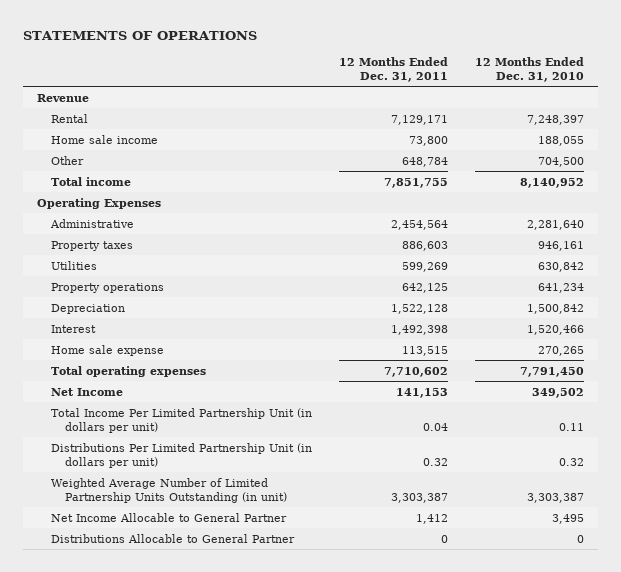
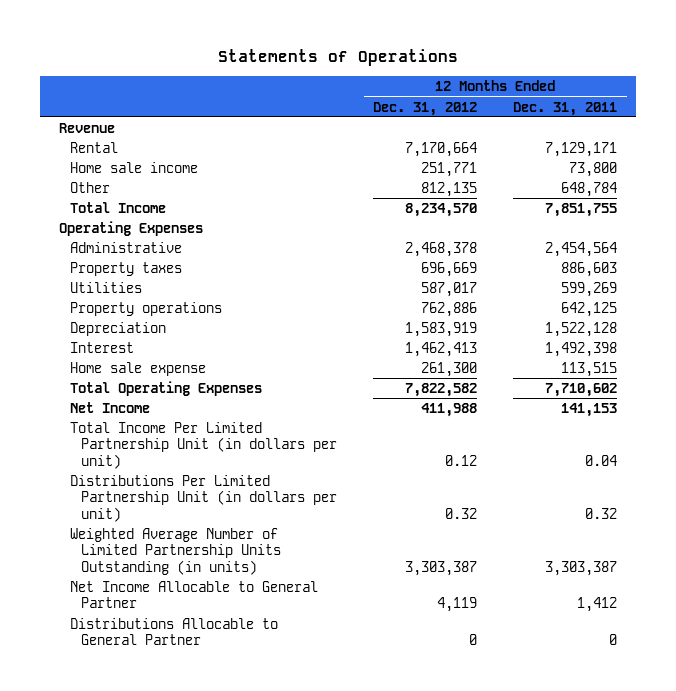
[23,31,258,41] STATEMENTS OF OPERATIONS -> [218,49,459,67] Statements of Operations
[475,56,585,82] 12 Months Ended Dec. 31, 2010 -> none
none -> [373,101,478,116] Dec. 31, 2012
[50,176,131,186] Total income -> [69,202,166,214] Total Income
[50,365,206,377] Total operating expenses -> [69,381,262,397] Total Operating Expenses
[50,477,288,503] Weighted Average Number of Limited Partnership Units Outstanding (in unit) -> [69,528,281,575] Weighted Average Number of Limited Partnership Units Outstanding (in units)

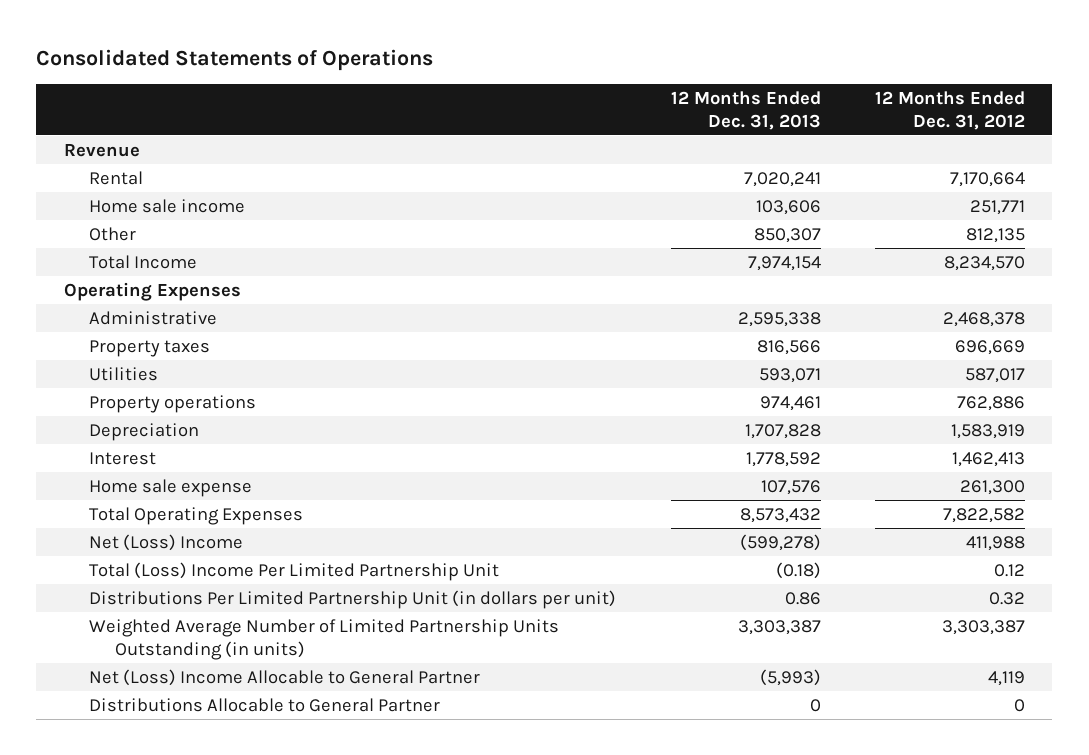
[218,49,459,67] Statements of Operations -> [36,49,434,72] Consolidated Statements of Operations
[513,101,618,116] Dec. 31, 2011 -> none
none -> [670,90,821,130] 12 Months Ended Dec. 31, 2013
[69,402,150,414] Net Income -> [89,533,244,551] Net (Loss) Income
[69,422,337,469] Total Income Per Limited Partnership Unit (in dollars per unit) -> [89,561,500,581] Total (Loss) Income Per Limited Partnership Unit
[69,581,318,609] Net Income Allocable to General Partner -> [89,668,481,686] Net (Loss) Income Allocable to General Partner

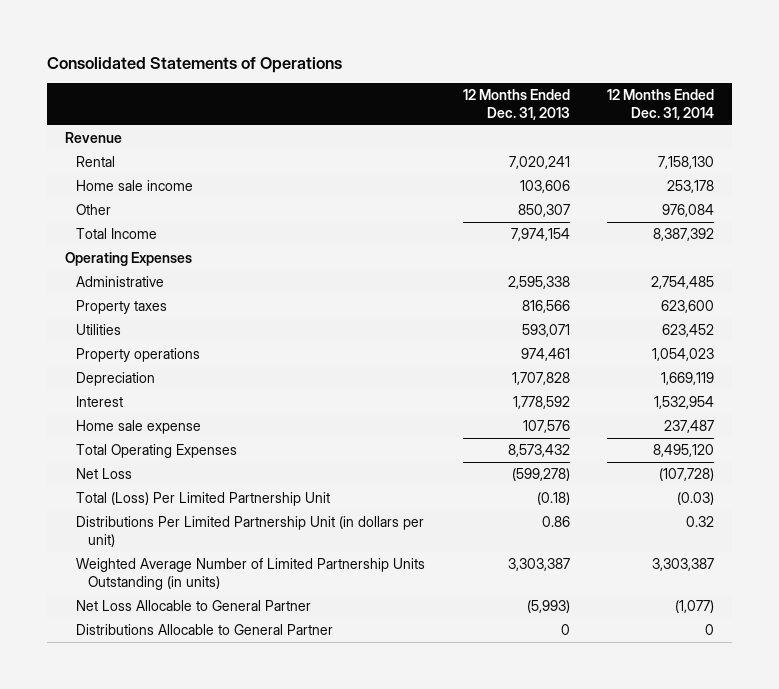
[875,90,1026,130] 12 Months Ended Dec. 31, 2012 -> none
none -> [606,88,714,120] 12 Months Ended Dec. 31, 2014
[89,533,244,551] Net (Loss) Income -> [76,467,133,479] Net Loss
[89,561,500,581] Total (Loss) Income Per Limited Partnership Unit -> [76,491,331,506] Total (Loss) Per Limited Partnership Unit
[89,668,481,686] Net (Loss) Income Allocable to General Partner -> [76,599,312,611] Net Loss Allocable to General Partner

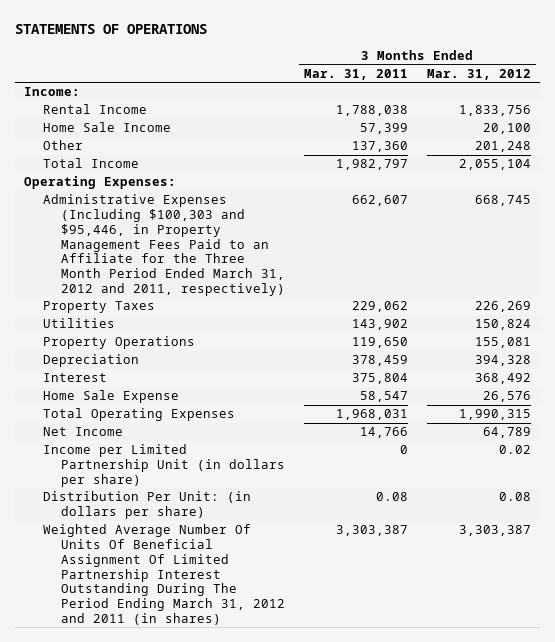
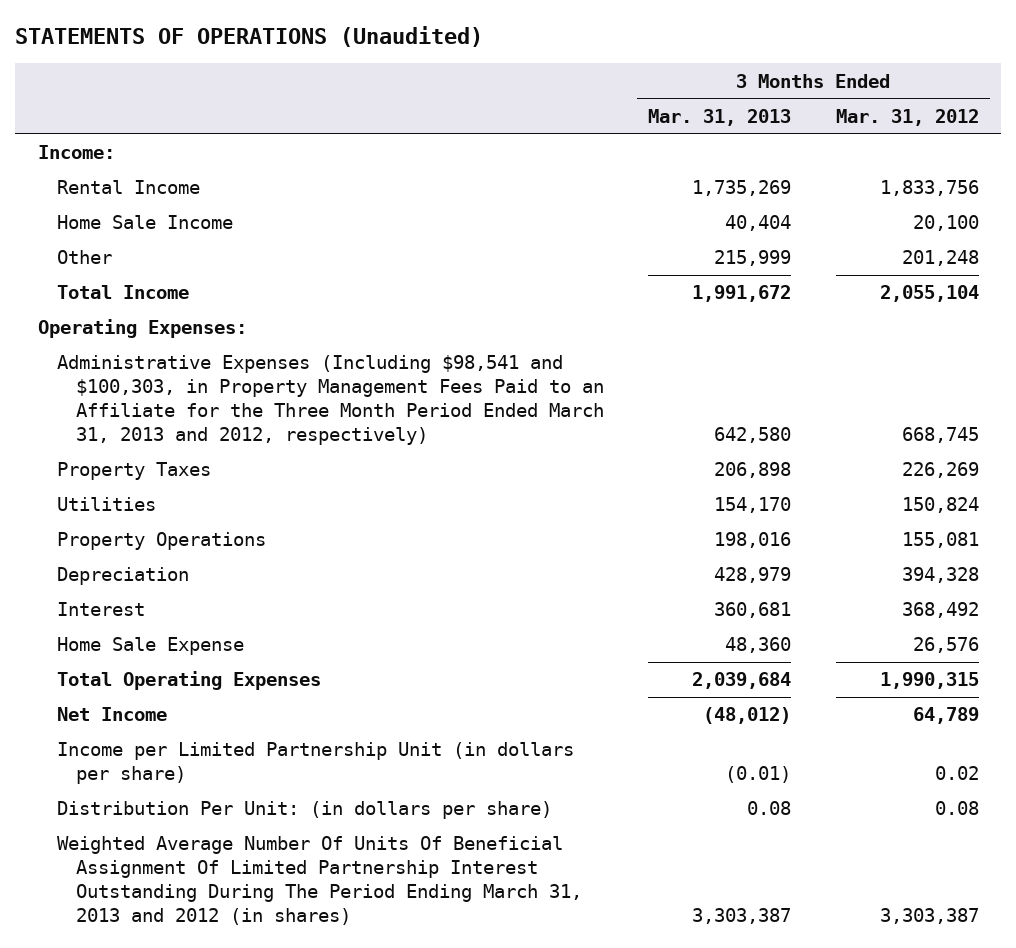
[14,23,207,34] STATEMENTS OF OPERATIONS -> [15,26,484,48] STATEMENTS OF OPERATIONS (Unaudited)
[303,68,408,80] Mar. 31, 2011 -> none
none -> [648,108,792,126] Mar. 31, 2013
[42,194,286,296] Administrative Expenses (Including $100,303 and $95,446, in Property Management Fees Paid to an Affiliate for the Three Month Period Ended March 31, 2012 and 2011, respectively) -> [56,355,604,446] Administrative Expenses (Including $98,541 and $100,303, in Property Management Fees Paid to an Affiliate for the Three Month Period Ended March 31, 2013 and 2012, respectively)
[42,524,286,625] Weighted Average Number Of Units Of Beneficial Assignment Of Limited Partnership Interest Outstanding During The Period Ending March 31, 2012 and 2011 (in shares) -> [56,836,582,926] Weighted Average Number Of Units Of Beneficial Assignment Of Limited Partnership Interest Outstanding During The Period Ending March 31, 2013 and 2012 (in shares)

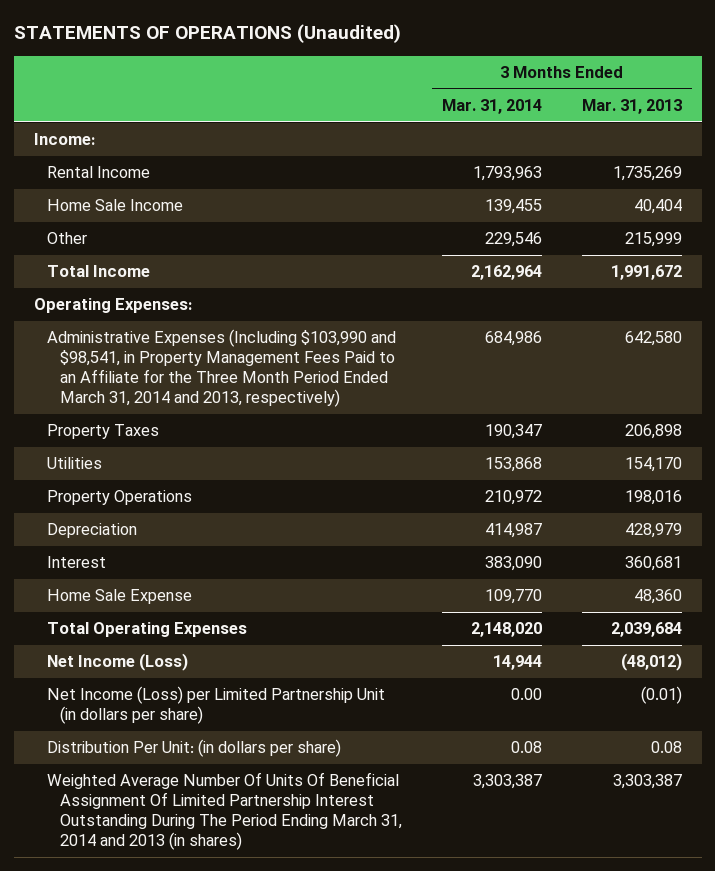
[835,108,979,126] Mar. 31, 2012 -> none
none -> [441,99,542,115] Mar. 31, 2014
[56,355,604,446] Administrative Expenses (Including $98,541 and $100,303, in Property Management Fees Paid to an Affiliate for the Three Month Period Ended March 31, 2013 and 2012, respectively) -> [46,329,396,407] Administrative Expenses (Including $103,990 and $98,541, in Property Management Fees Paid to an Affiliate for the Three Month Period Ended March 31, 2014 and 2013, respectively)
[56,707,167,722] Net Income -> [46,653,188,672] Net Income (Loss)
[56,742,574,785] Income per Limited Partnership Unit (in dollars per share) -> [46,686,385,725] Net Income (Loss) per Limited Partnership Unit (in dollars per share)
[56,836,582,926] Weighted Average Number Of Units Of Beneficial Assignment Of Limited Partnership Interest Outstanding During The Period Ending March 31, 2013 and 2012 (in shares) -> [46,772,403,850] Weighted Average Number Of Units Of Beneficial Assignment Of Limited Partnership Interest Outstanding During The Period Ending March 31, 2014 and 2013 (in shares)

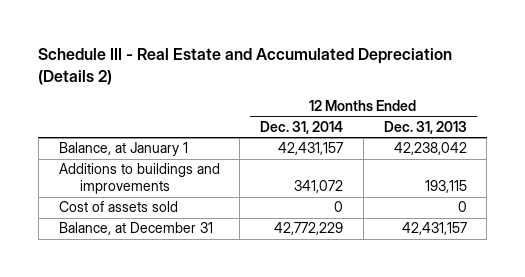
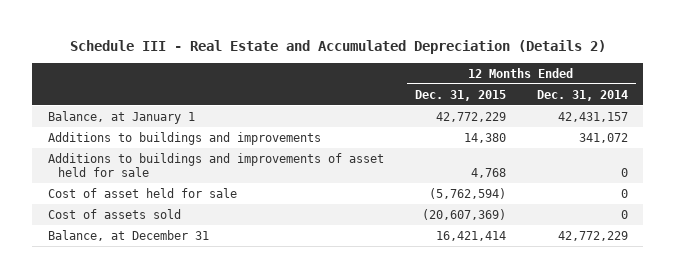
[383,121,467,135] Dec. 31, 2013 -> none
none -> [414,89,506,101] Dec. 31, 2015
none -> [47,152,384,178] Additions to buildings and improvements of asset held for sale
none -> [47,187,237,198] Cost of asset held for sale

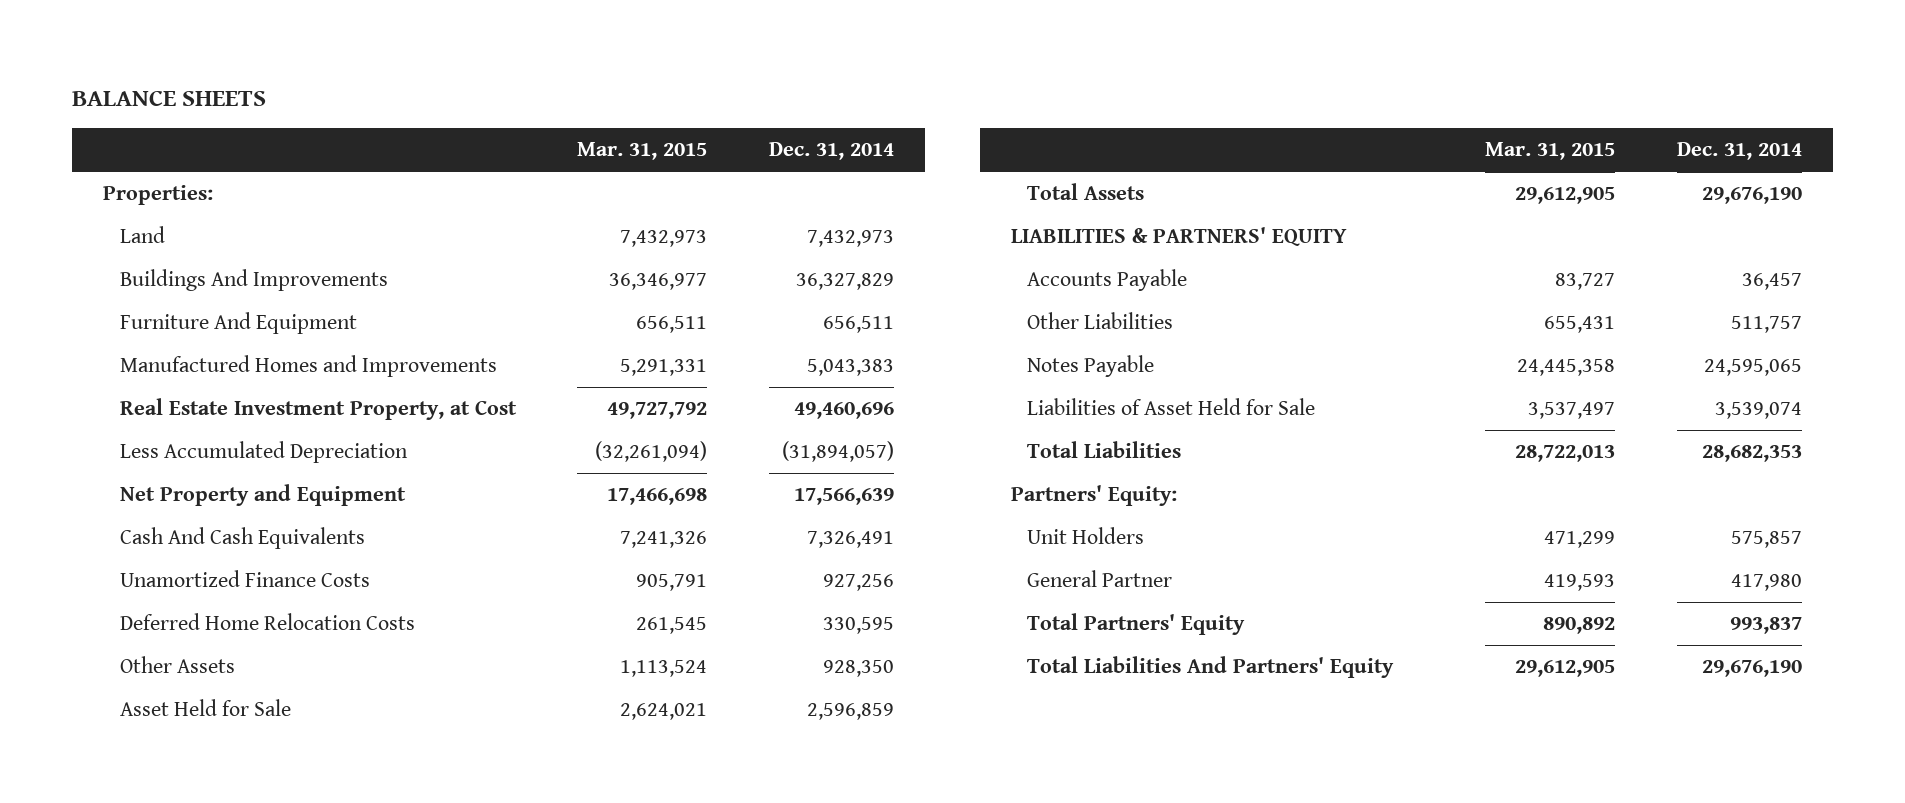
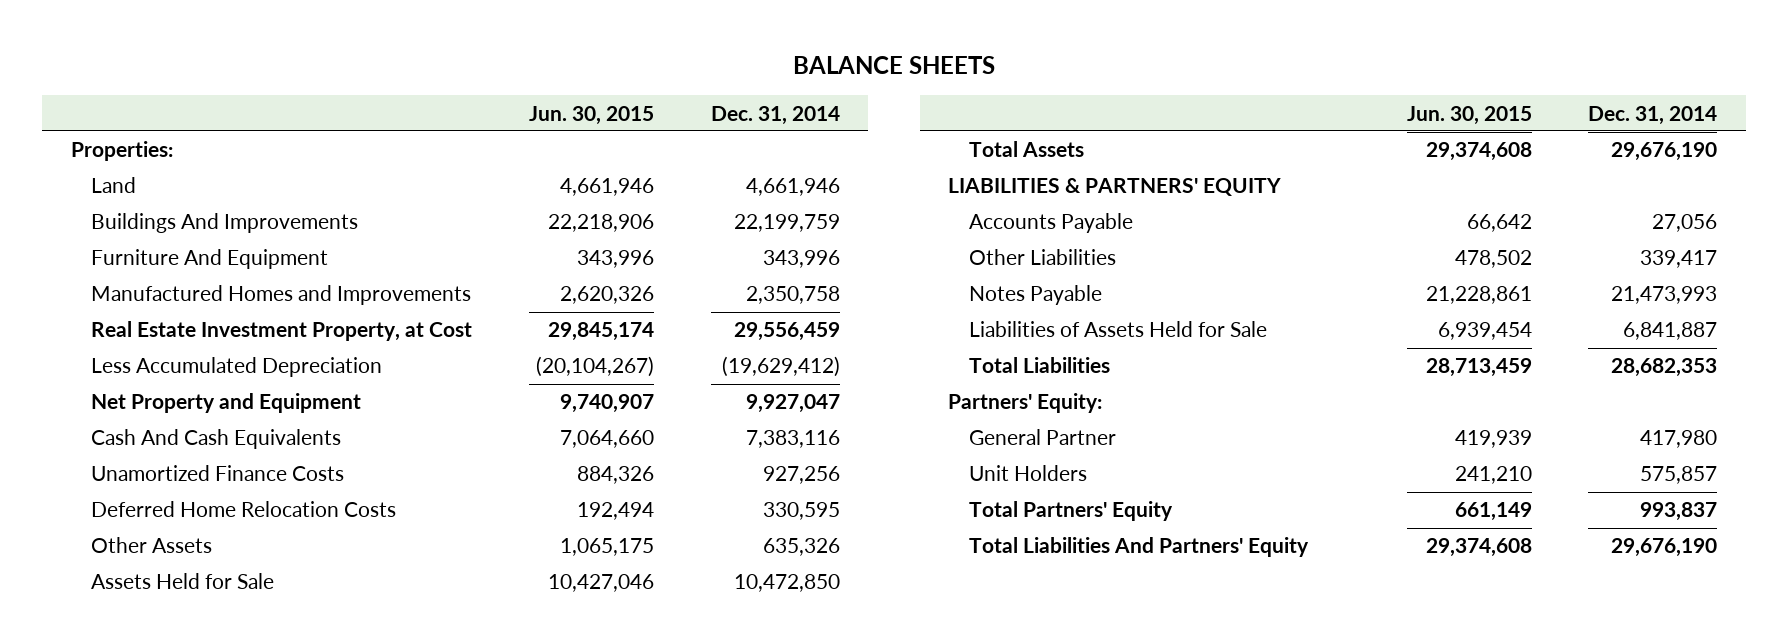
[577,142,708,161] Mar. 31, 2015 -> none
none -> [528,105,654,125] Jun. 30, 2015
[807,230,895,248] 7,432,973 -> [745,178,840,197] 4,661,946
[796,273,895,291] 36,327,829 -> [733,214,840,233] 22,199,759
[823,316,895,334] 656,511 -> [762,250,840,269] 343,996
[807,359,895,377] 5,043,383 -> [745,286,840,305] 2,350,758
[794,402,895,420] 49,460,696 -> [733,322,840,342] 29,556,459
[782,441,895,463] (31,894,057) -> [721,356,840,378] (19,629,412)
[794,488,895,506] 17,566,639 -> [745,394,840,414] 9,927,047
[807,531,895,549] 7,326,491 -> [745,430,840,449] 7,383,116
[823,660,895,678] 928,350 -> [762,538,840,557] 635,326
[119,699,291,717] Asset Held for Sale -> [91,573,275,590] Assets Held for Sale
[807,703,895,721] 2,596,859 -> [733,574,840,593] 10,472,850
[1742,273,1803,291] 36,457 -> [1652,214,1718,233] 27,056
[1731,316,1803,334] 511,757 -> [1640,250,1718,269] 339,417
[1704,359,1803,377] 24,595,065 -> [1611,286,1718,305] 21,473,993
[1027,398,1316,416] Liabilities of Asset Held for Sale -> [968,321,1267,338] Liabilities of Assets Held for Sale
[1715,402,1803,420] 3,539,074 -> [1623,322,1718,341] 6,841,887
[1027,527,1145,545] Unit Holders -> [968,465,1087,482] Unit Holders

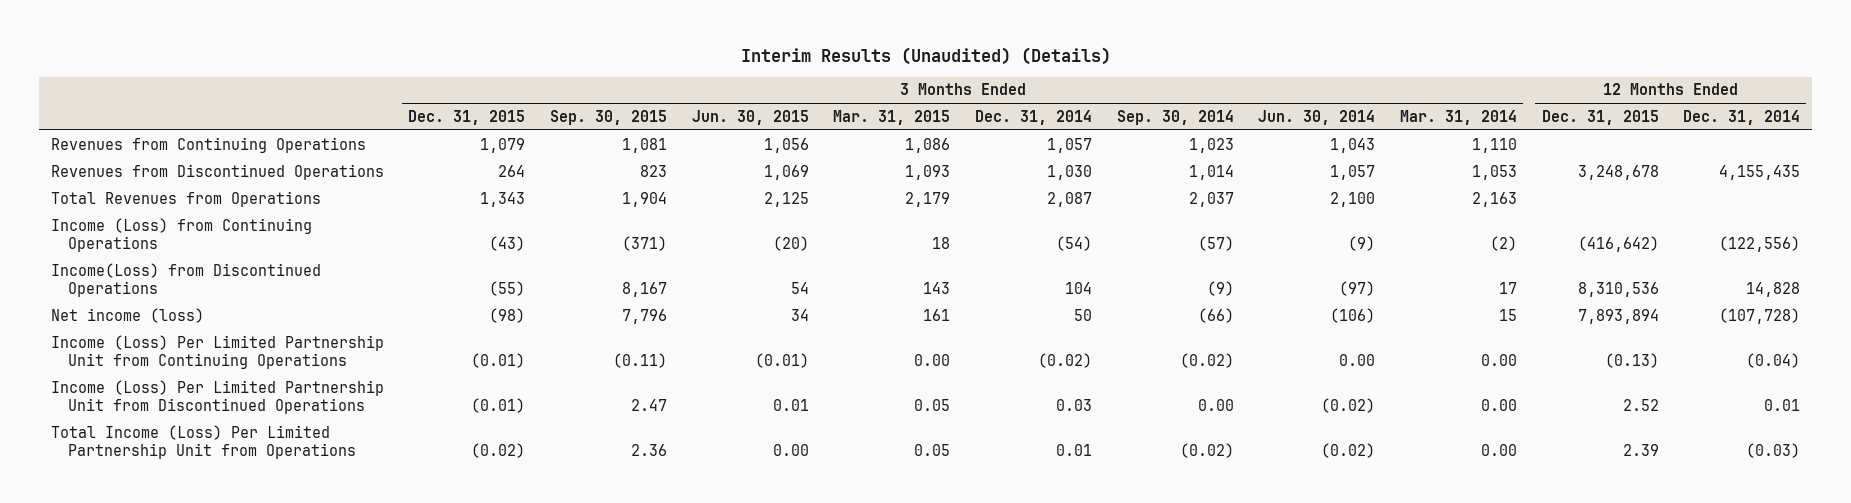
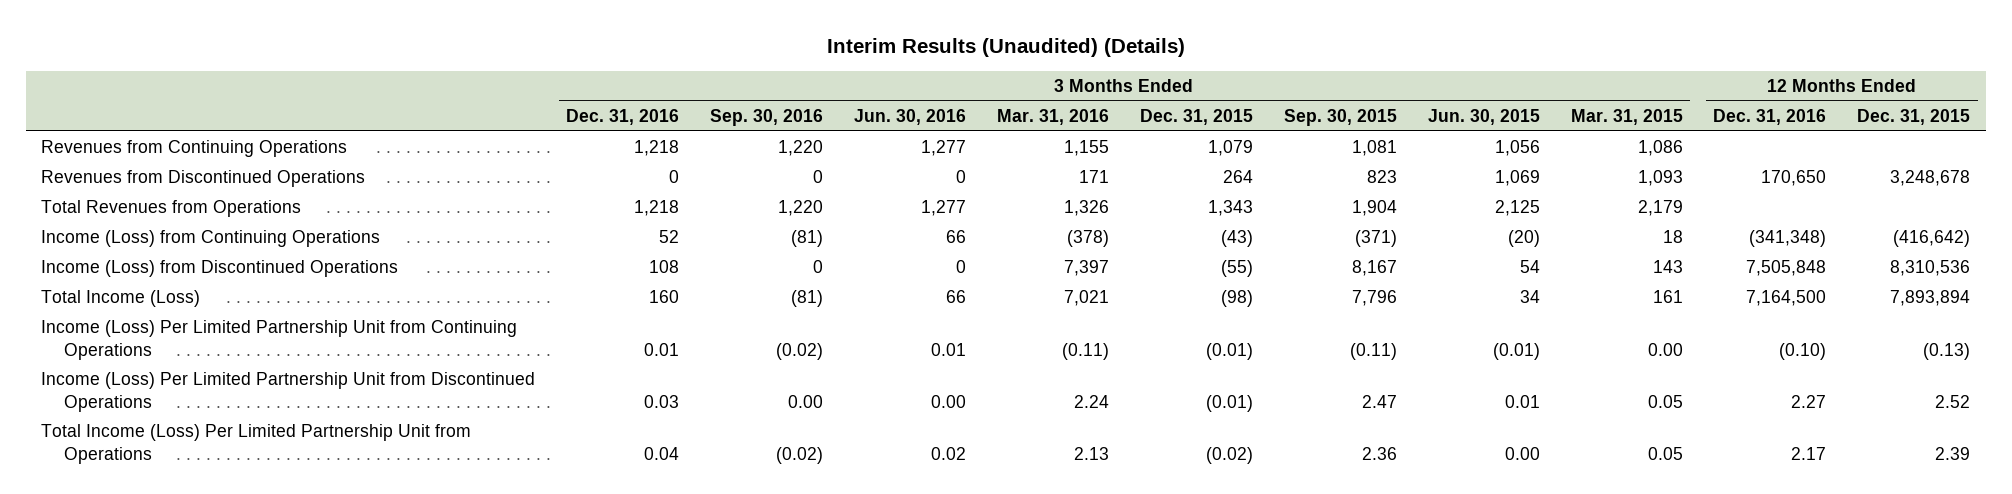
[975,110,1093,126] Dec. 31, 2014 -> none
[1116,110,1234,126] Sep. 30, 2014 -> none
[1258,110,1376,126] Jun. 30, 2014 -> none
[1399,110,1517,126] Mar. 31, 2014 -> none
[1683,110,1801,126] Dec. 31, 2014 -> none
none -> [566,108,680,125] Dec. 31, 2016
none -> [710,108,824,126] Sep. 30, 2016
none -> [854,108,967,125] Jun. 30, 2016
none -> [996,108,1109,125] Mar. 31, 2016
none -> [1713,108,1827,125] Dec. 31, 2016
[50,262,321,298] Income(Loss) from Discontinued Operations -> [41,260,399,278] Income (Loss) from Discontinued Operations
[50,307,204,323] Net income (loss) -> [41,290,201,308] Total Income (Loss)

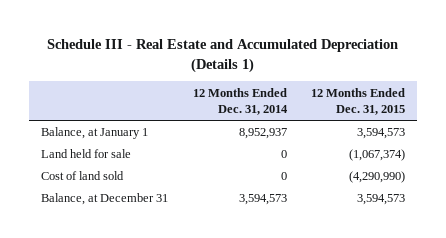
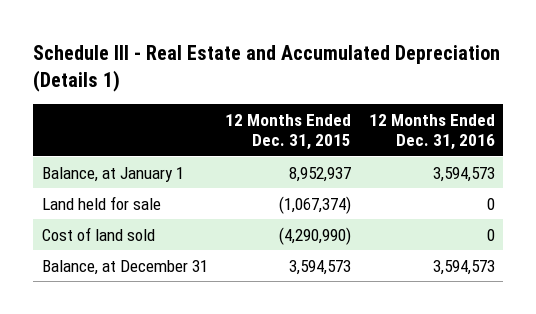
[192,87,288,116] 12 Months Ended Dec. 31, 2014 -> none
none -> [368,113,495,151] 12 Months Ended Dec. 31, 2016
[357,128,406,140] 3,594,573 -> [289,166,352,182] 8,952,937

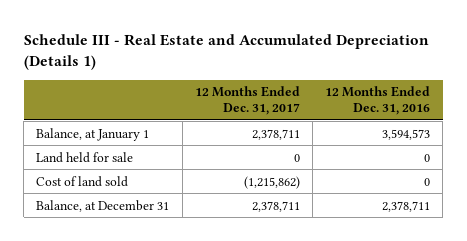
[225,113,352,151] 12 Months Ended Dec. 31, 2015 -> none
none -> [194,86,300,116] 12 Months Ended Dec. 31, 2017
[432,259,495,275] 3,594,573 -> [382,200,431,212] 2,378,711

